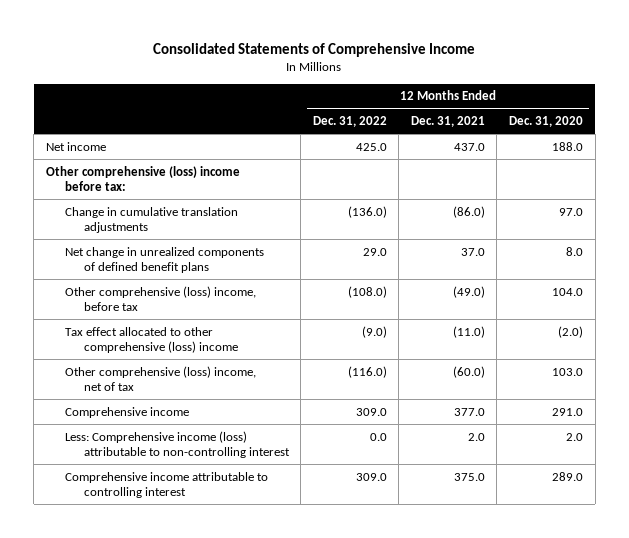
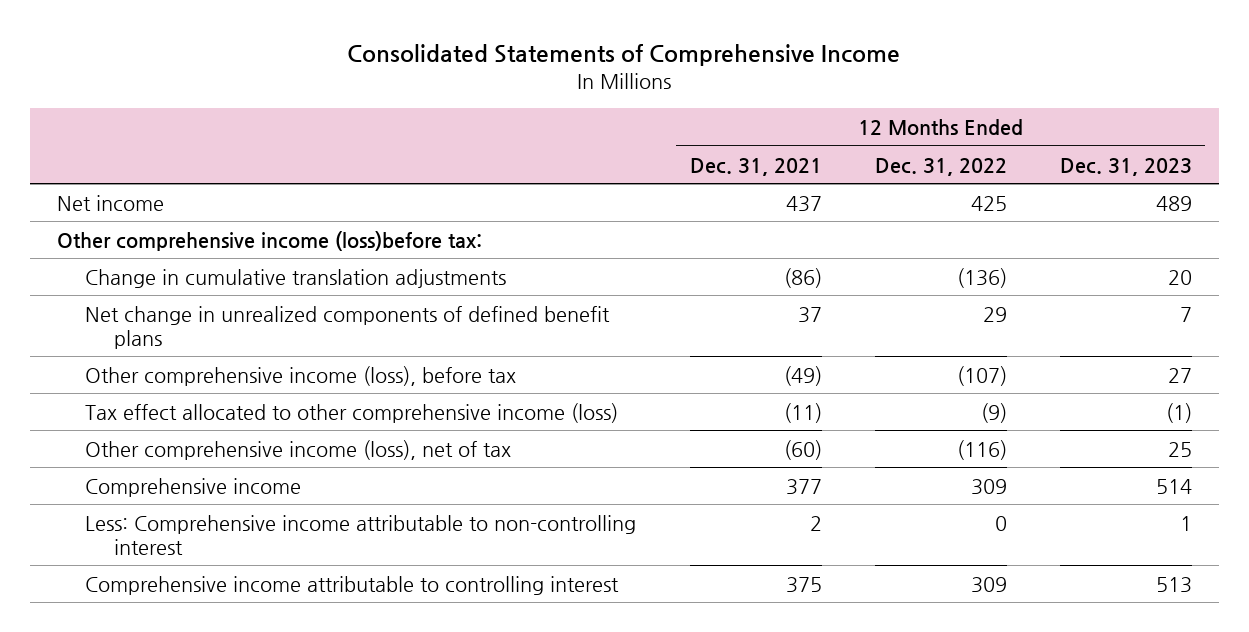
[508,116,583,128] Dec. 31, 2020 -> none
none -> [1059,157,1192,176] Dec. 31, 2023
[355,142,387,151] 425.0 -> [970,195,1007,211] 425
[453,142,485,151] 437.0 -> [785,195,822,212] 437
[45,165,240,191] Other comprehensive (loss) income before tax: -> [56,230,482,251] Other comprehensive income (loss)before tax:
[347,205,387,218] (136.0) -> [956,267,1007,288] (136)
[452,205,485,218] (86.0) -> [783,267,822,288] (86)
[362,247,387,256] 29.0 -> [982,306,1007,322] 29
[460,247,485,256] 37.0 -> [797,306,822,323] 37
[64,285,256,311] Other comprehensive (loss) income, before tax -> [85,365,517,386] Other comprehensive income (loss), before tax
[347,285,387,298] (108.0) -> [956,365,1007,386] (107)
[452,285,485,298] (49.0) -> [783,365,822,386] (49)
[64,326,238,353] Tax effect allocated to other comprehensive (loss) income -> [85,402,619,423] Tax effect allocated to other comprehensive income (loss)
[361,325,387,338] (9.0) -> [980,402,1007,423] (9)
[452,325,485,338] (11.0) -> [783,402,822,423] (11)
[64,365,256,391] Other comprehensive (loss) income, net of tax -> [85,439,512,460] Other comprehensive income (loss), net of tax
[347,365,387,378] (116.0) -> [956,439,1007,460] (116)
[452,365,485,378] (60.0) -> [783,439,822,460] (60)
[355,407,387,416] 309.0 -> [970,478,1007,495] 309
[453,407,485,416] 377.0 -> [785,478,822,495] 377
[64,430,290,458] Less: Comprehensive income (loss) attributable to non-controlling interest -> [85,514,637,555] Less: Comprehensive income attributable to non-controlling interest
[369,432,387,441] 0.0 -> [994,515,1007,531] 0
[467,432,485,441] 2.0 -> [809,515,822,531] 2
[355,472,387,481] 309.0 -> [970,576,1007,593] 309
[453,472,485,481] 375.0 -> [785,576,822,593] 375

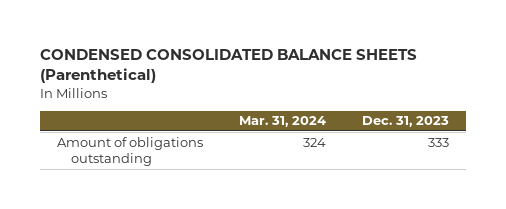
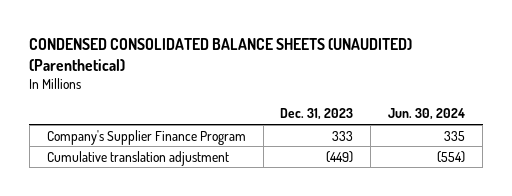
[39,48,417,84] CONDENSED CONSOLIDATED BALANCE SHEETS (Parenthetical) -> [29,38,413,72] CONDENSED CONSOLIDATED BALANCE SHEETS (UNAUDITED) (Parenthetical)
[239,116,327,128] Mar. 31, 2024 -> none
none -> [388,108,466,121] Jun. 30, 2024
[57,136,204,167] Amount of obligations outstanding -> [46,129,246,145] Company's Supplier Finance Program
none -> [46,150,229,166] Cumulative translation adjustment

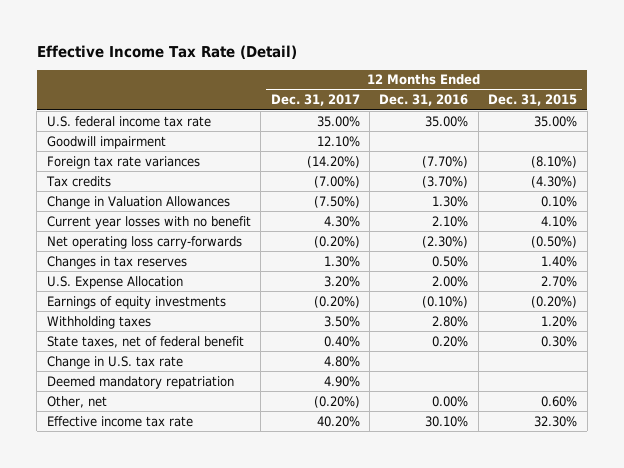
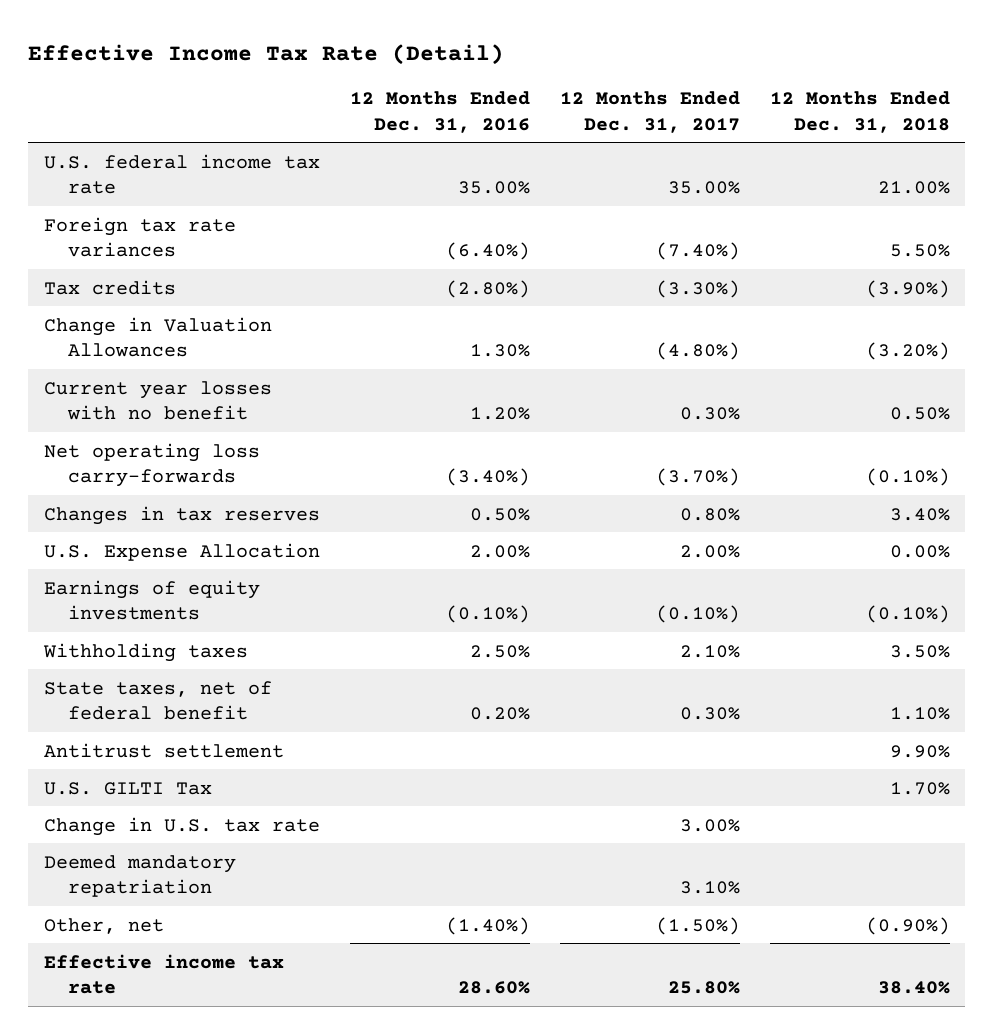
[488,94,578,107] Dec. 31, 2015 -> none
none -> [770,91,951,133] 12 Months Ended Dec. 31, 2018
[46,135,166,149] Goodwill impairment -> none
[306,155,360,168] (14.20%) -> [655,241,740,260] (7.40%)
[422,155,469,168] (7.70%) -> [445,241,530,260] (6.40%)
[313,175,360,188] (7.00%) -> [655,279,740,298] (3.30%)
[422,175,469,188] (3.70%) -> [445,279,530,298] (2.80%)
[313,195,360,208] (7.50%) -> [655,341,740,360] (4.80%)
[323,215,360,227] 4.30% -> [679,406,740,420] 0.30%
[432,215,469,227] 2.10% -> [469,406,530,420] 1.20%
[313,235,360,248] (0.20%) -> [655,467,740,486] (3.70%)
[422,235,469,248] (2.30%) -> [445,467,530,486] (3.40%)
[323,255,360,267] 1.30% -> [679,507,740,521] 0.80%
[323,275,360,287] 3.20% -> [679,544,740,558] 2.00%
[313,295,360,308] (0.20%) -> [655,604,740,623] (0.10%)
[323,315,360,327] 3.50% -> [679,644,740,658] 2.10%
[432,315,469,327] 2.80% -> [469,644,530,658] 2.50%
[323,335,360,347] 0.40% -> [679,706,740,720] 0.30%
none -> [43,742,284,758] Antitrust settlement
none -> [43,781,212,795] U.S. GILTI Tax
[323,355,360,367] 4.80% -> [679,818,740,832] 3.00%
[323,375,360,387] 4.90% -> [679,880,740,894] 3.10%
[313,395,360,408] (0.20%) -> [655,916,740,935] (1.50%)
[432,395,469,407] 0.00% -> [445,916,530,935] (1.40%)
[316,415,360,427] 40.20% -> [667,980,740,994] 25.80%
[425,415,469,427] 30.10% -> [457,980,530,994] 28.60%

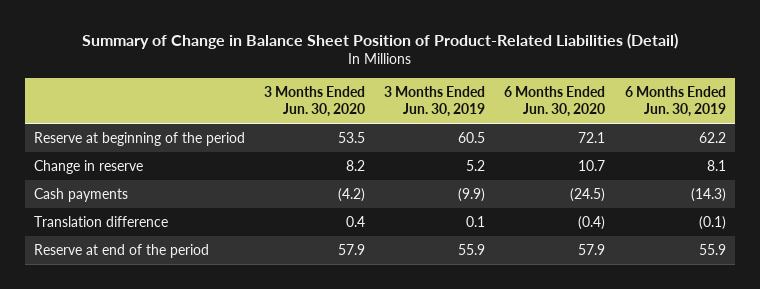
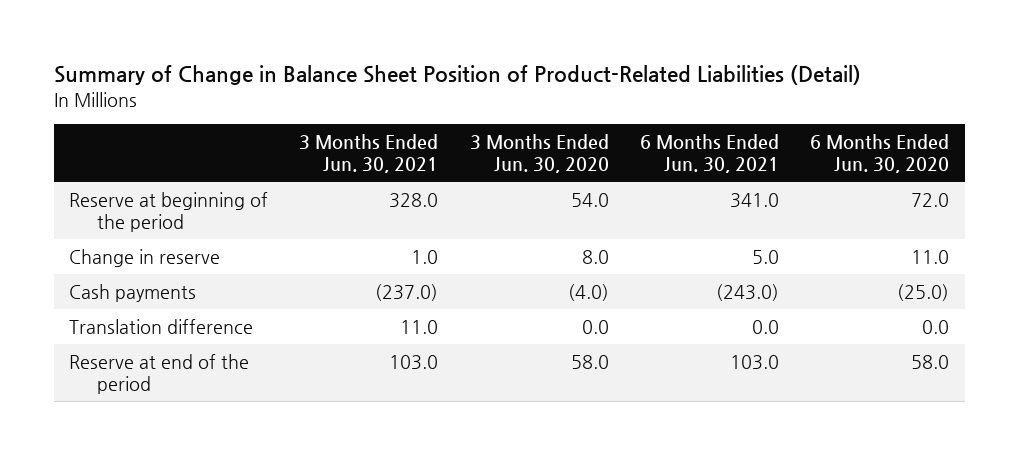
[384,85,486,118] 3 Months Ended Jun. 30, 2019 -> none
[624,85,726,118] 6 Months Ended Jun. 30, 2019 -> none
none -> [299,133,439,173] 3 Months Ended Jun. 30, 2021
none -> [639,133,779,173] 6 Months Ended Jun. 30, 2021
[338,131,366,143] 53.5 -> [570,192,609,207] 54.0
[578,131,606,143] 72.1 -> [911,192,950,207] 72.0
[346,159,366,171] 8.2 -> [581,249,609,264] 8.0
[578,159,606,171] 10.7 -> [911,249,950,264] 11.0
[338,187,366,202] (4.2) -> [567,283,609,301] (4.0)
[570,187,606,202] (24.5) -> [897,283,950,301] (25.0)
[346,215,366,227] 0.4 -> [581,319,609,334] 0.0
[578,215,606,230] (0.4) -> [922,319,950,334] 0.0
[338,243,366,255] 57.9 -> [570,354,609,369] 58.0
[578,243,606,255] 57.9 -> [911,354,950,369] 58.0

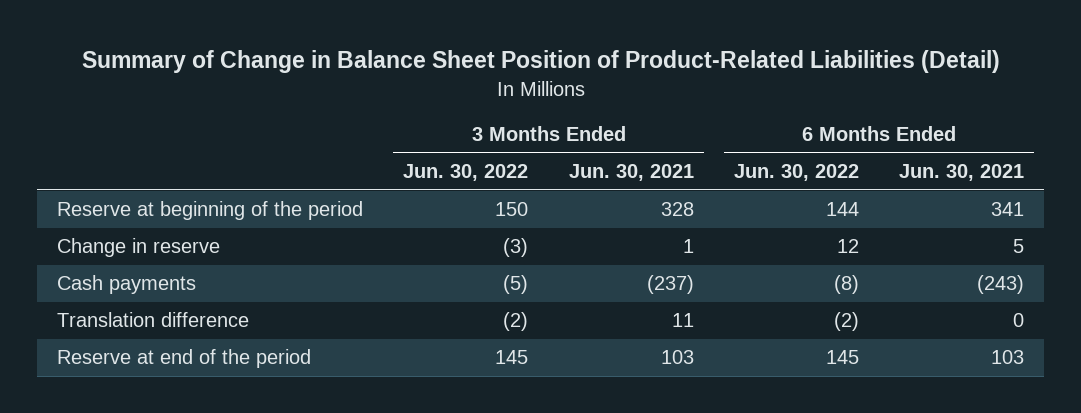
[469,133,609,173] 3 Months Ended Jun. 30, 2020 -> none
[810,133,950,173] 6 Months Ended Jun. 30, 2020 -> none
none -> [403,164,529,182] Jun. 30, 2022
none -> [733,164,859,182] Jun. 30, 2022
[389,192,439,208] 328.0 -> [660,202,694,217] 328
[729,192,779,208] 341.0 -> [991,202,1025,217] 341
[411,249,439,264] 1.0 -> [682,239,694,254] 1
[751,249,779,264] 5.0 -> [1013,239,1025,254] 5
[375,283,439,301] (237.0) -> [646,275,694,295] (237)
[715,283,779,301] (243.0) -> [977,275,1025,295] (243)
[400,319,439,334] 11.0 -> [671,313,694,328] 11
[751,319,779,334] 0.0 -> [1013,313,1025,328] 0
[389,354,439,370] 103.0 -> [660,350,694,365] 103
[729,354,779,370] 103.0 -> [991,350,1025,365] 103

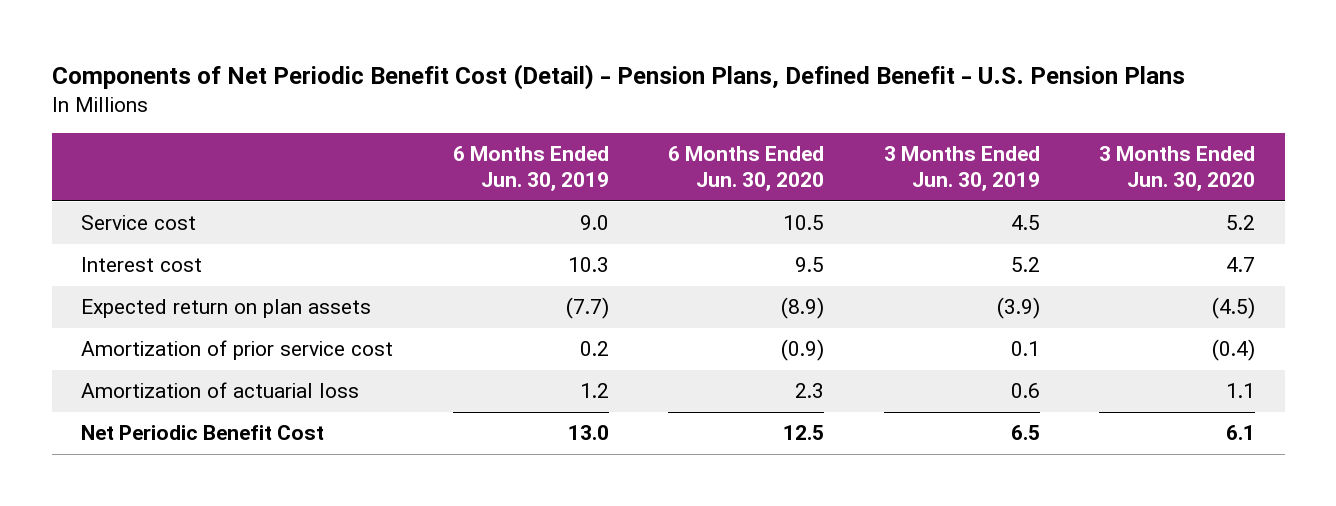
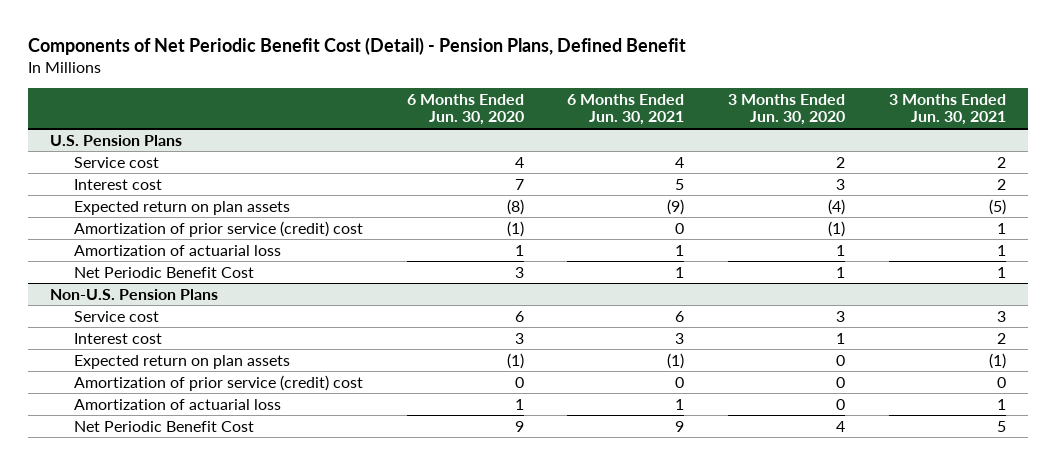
[51,63,1185,90] Components of Net Periodic Benefit Cost (Detail) - Pension Plans, Defined Benefit - U.S. Pension Plans -> [27,36,686,55] Components of Net Periodic Benefit Cost (Detail) - Pension Plans, Defined Benefit
[452,145,609,192] 6 Months Ended Jun. 30, 2019 -> none
[883,145,1040,192] 3 Months Ended Jun. 30, 2019 -> none
none -> [567,93,685,126] 6 Months Ended Jun. 30, 2021
none -> [888,93,1006,126] 3 Months Ended Jun. 30, 2021
none -> [49,134,182,146] U.S. Pension Plans
[783,215,825,231] 10.5 -> [514,156,524,168] 4
[1225,215,1255,231] 5.2 -> [836,156,846,168] 2
[795,257,825,273] 9.5 -> [514,178,524,190] 7
[1225,257,1255,273] 4.7 -> [836,178,846,190] 3
[781,297,825,320] (8.9) -> [506,198,524,215] (8)
[1211,297,1255,320] (4.5) -> [828,198,846,215] (4)
[81,340,394,361] Amortization of prior service cost -> [74,220,364,237] Amortization of prior service (credit) cost
[781,339,825,362] (0.9) -> [506,220,524,237] (1)
[1211,339,1255,362] (0.4) -> [828,220,846,237] (1)
[795,383,825,399] 2.3 -> [514,244,524,256] 1
[1225,383,1255,399] 1.1 -> [836,244,846,256] 1
[783,425,825,441] 12.5 -> [514,266,524,278] 3
[1225,425,1255,441] 6.1 -> [836,266,846,278] 1
none -> [49,288,218,300] Non-U.S. Pension Plans
none -> [74,310,160,322] Service cost
none -> [74,332,163,344] Interest cost
none -> [74,354,291,369] Expected return on plan assets
none -> [74,374,364,391] Amortization of prior service (credit) cost
none -> [74,398,282,410] Amortization of actuarial loss
none -> [74,420,255,432] Net Periodic Benefit Cost

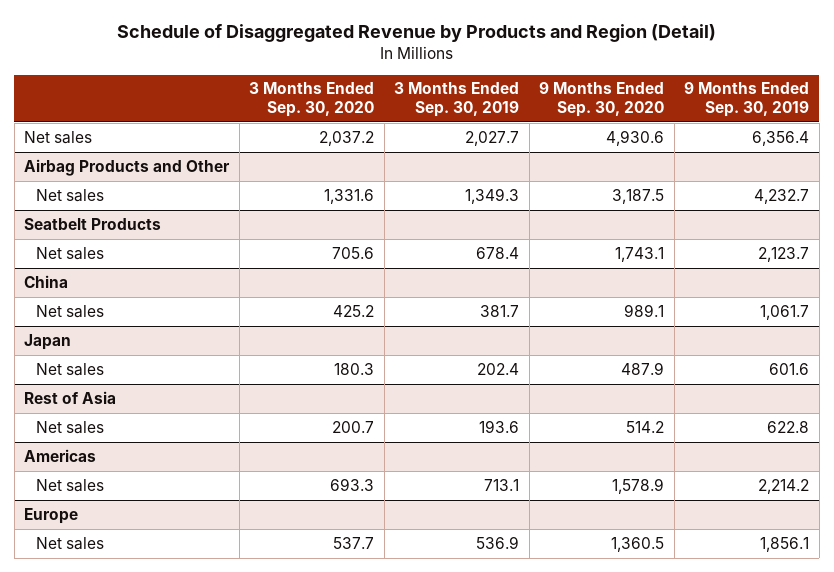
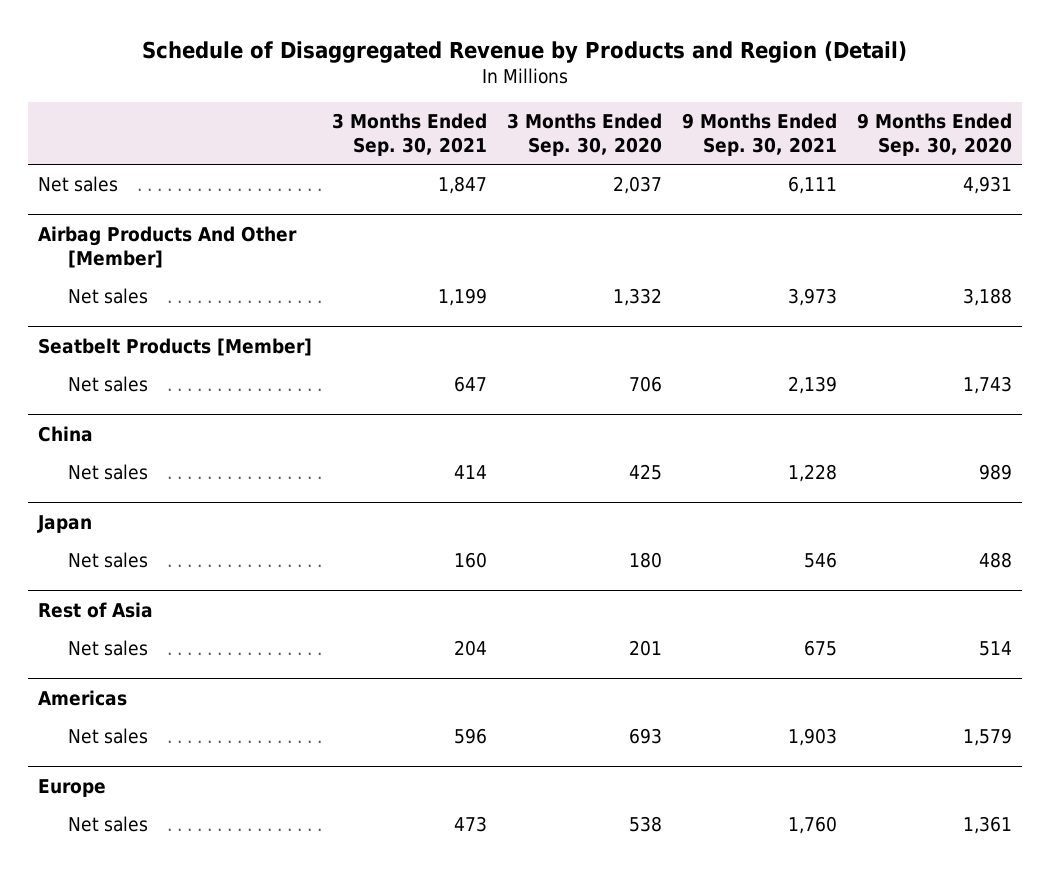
[394,82,520,118] 3 Months Ended Sep. 30, 2019 -> none
[684,82,810,118] 9 Months Ended Sep. 30, 2019 -> none
none -> [331,113,487,157] 3 Months Ended Sep. 30, 2021
none -> [681,113,837,157] 9 Months Ended Sep. 30, 2021
[319,130,375,146] 2,037.2 -> [612,175,662,194] 2,037
[606,129,665,146] 4,930.6 -> [963,175,1013,194] 4,931
[24,158,231,176] Airbag Products and Other -> [37,225,297,268] Airbag Products And Other [Member]
[324,188,375,204] 1,331.6 -> [612,287,662,306] 1,332
[612,188,665,204] 3,187.5 -> [963,287,1013,306] 3,188
[24,217,162,230] Seatbelt Products -> [37,337,312,356] Seatbelt Products [Member]
[332,246,375,259] 705.6 -> [628,375,662,392] 706
[615,246,665,262] 1,743.1 -> [963,375,1013,394] 1,743
[333,304,375,317] 425.2 -> [628,463,662,480] 425
[624,303,665,317] 989.1 -> [979,463,1013,480] 989
[334,362,375,375] 180.3 -> [628,551,662,568] 180
[621,361,665,375] 487.9 -> [979,551,1013,568] 488
[332,420,375,433] 200.7 -> [628,639,662,656] 201
[626,420,665,433] 514.2 -> [979,640,1013,656] 514
[330,477,375,491] 693.3 -> [628,727,662,744] 693
[612,477,665,494] 1,578.9 -> [963,727,1013,746] 1,579
[333,536,375,549] 537.7 -> [628,815,662,832] 538
[611,536,665,552] 1,360.5 -> [963,815,1013,834] 1,361

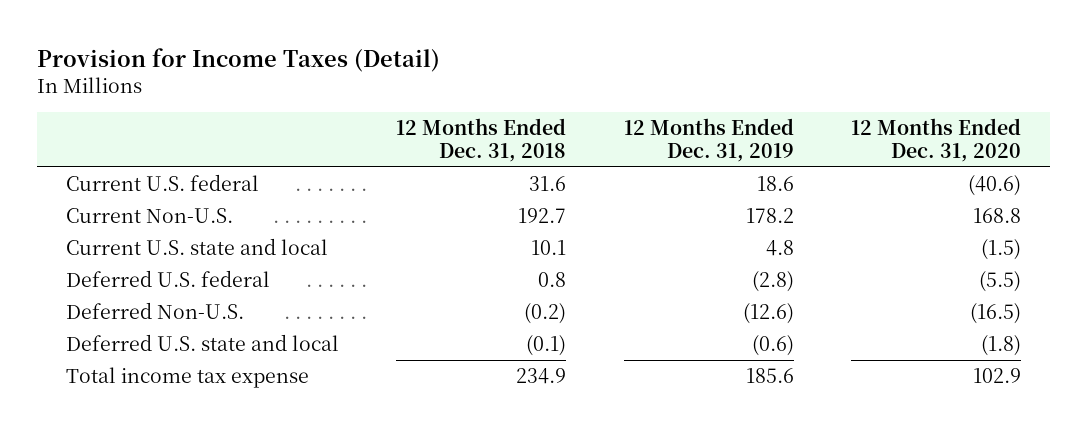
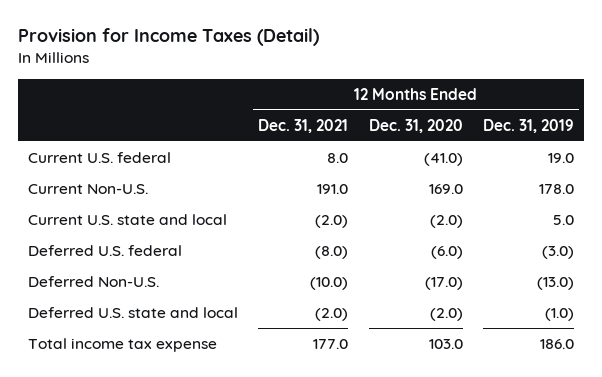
[396,118,567,163] 12 Months Ended Dec. 31, 2018 -> none
none -> [258,118,349,133] Dec. 31, 2021
[756,175,794,191] 18.6 -> [547,153,574,164] 19.0
[968,174,1022,196] (40.6) -> [423,153,463,167] (41.0)
[745,207,794,223] 178.2 -> [538,184,574,195] 178.0
[973,207,1022,223] 168.8 -> [428,184,463,195] 169.0
[765,239,794,256] 4.8 -> [552,215,574,226] 5.0
[981,238,1022,260] (1.5) -> [429,215,463,229] (2.0)
[751,270,794,292] (2.8) -> [541,246,574,260] (3.0)
[979,270,1022,292] (5.5) -> [430,246,463,260] (6.0)
[742,302,794,324] (12.6) -> [536,277,574,291] (13.0)
[970,302,1022,324] (16.5) -> [424,277,463,291] (17.0)
[751,334,794,356] (0.6) -> [544,308,574,322] (1.0)
[981,334,1022,356] (1.8) -> [429,308,463,322] (2.0)
[745,367,794,383] 185.6 -> [539,339,574,350] 186.0
[973,367,1022,383] 102.9 -> [428,339,463,350] 103.0

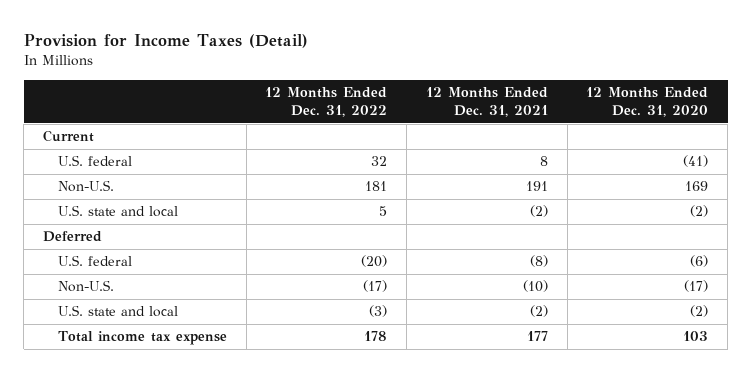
[482,118,574,133] Dec. 31, 2019 -> none
none -> [265,87,388,118] 12 Months Ended Dec. 31, 2022
none -> [43,130,95,143] Current
[28,152,172,164] Current U.S. federal -> [57,155,132,167] U.S. federal
[327,153,349,164] 8.0 -> [539,156,548,167] 8
[423,153,463,167] (41.0) -> [683,155,709,168] (41)
[28,184,149,195] Current Non-U.S. -> [57,180,114,193] Non-U.S.
[317,184,349,195] 191.0 -> [525,181,548,192] 191
[428,184,463,195] 169.0 -> [685,181,709,192] 169
[28,214,228,226] Current U.S. state and local -> [57,205,178,218] U.S. state and local
[315,215,349,229] (2.0) -> [529,205,548,218] (2)
[429,215,463,229] (2.0) -> [690,205,709,218] (2)
none -> [43,231,103,243] Deferred
[28,245,183,257] Deferred U.S. federal -> [57,255,132,267] U.S. federal
[315,246,349,260] (8.0) -> [529,255,548,268] (8)
[430,246,463,260] (6.0) -> [690,255,709,268] (6)
[28,276,160,288] Deferred Non-U.S. -> [57,280,114,293] Non-U.S.
[310,277,349,291] (10.0) -> [522,280,548,293] (10)
[424,277,463,291] (17.0) -> [684,280,709,293] (17)
[28,307,239,319] Deferred U.S. state and local -> [57,305,178,318] U.S. state and local
[315,308,349,322] (2.0) -> [529,305,548,318] (2)
[429,308,463,322] (2.0) -> [690,305,709,318] (2)
[313,339,349,350] 177.0 -> [526,331,548,342] 177
[428,339,463,350] 103.0 -> [683,331,709,342] 103

